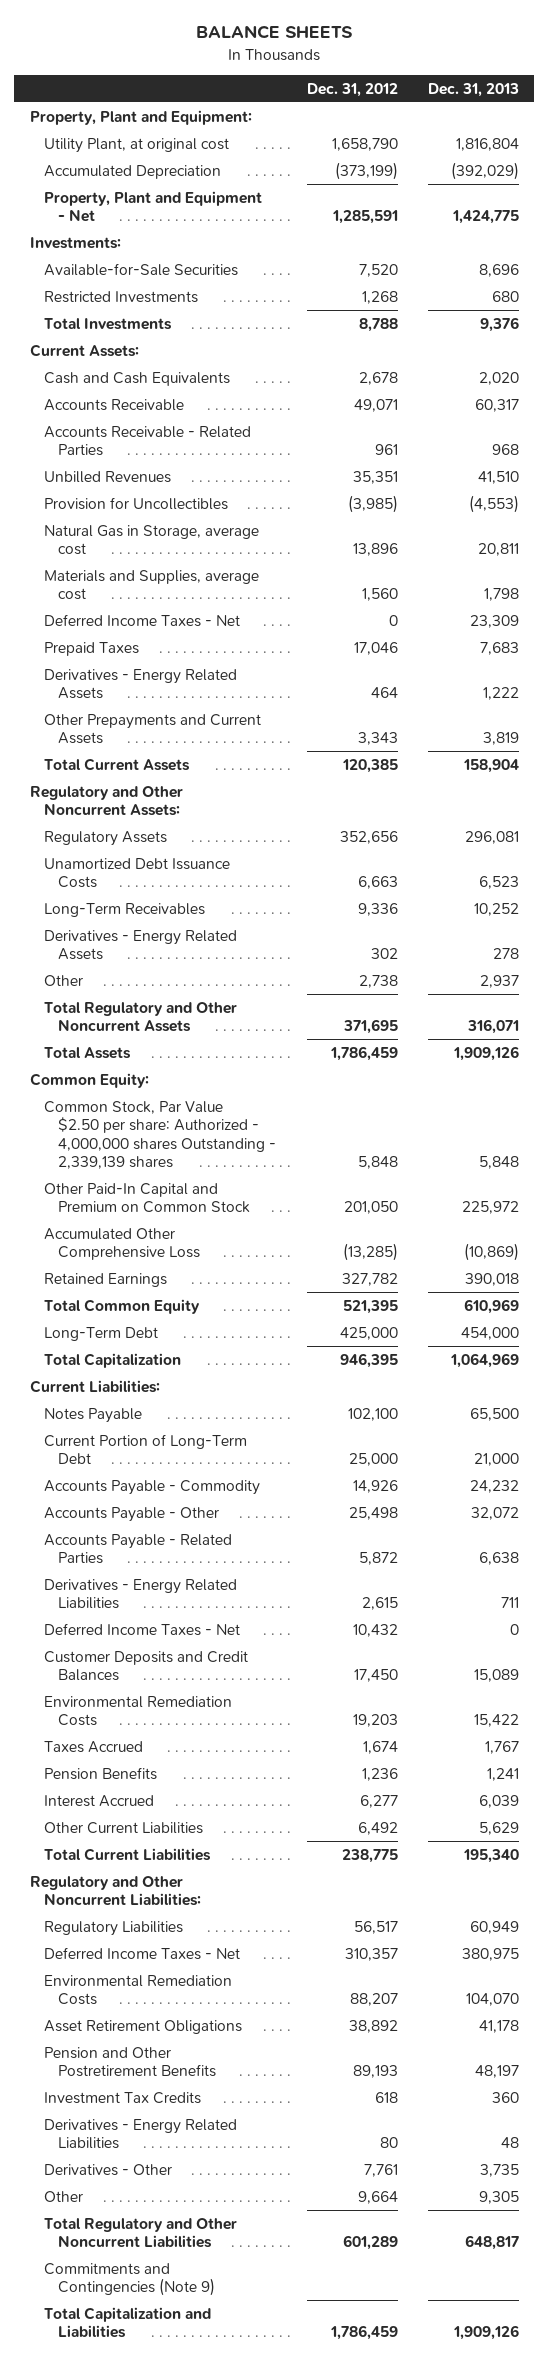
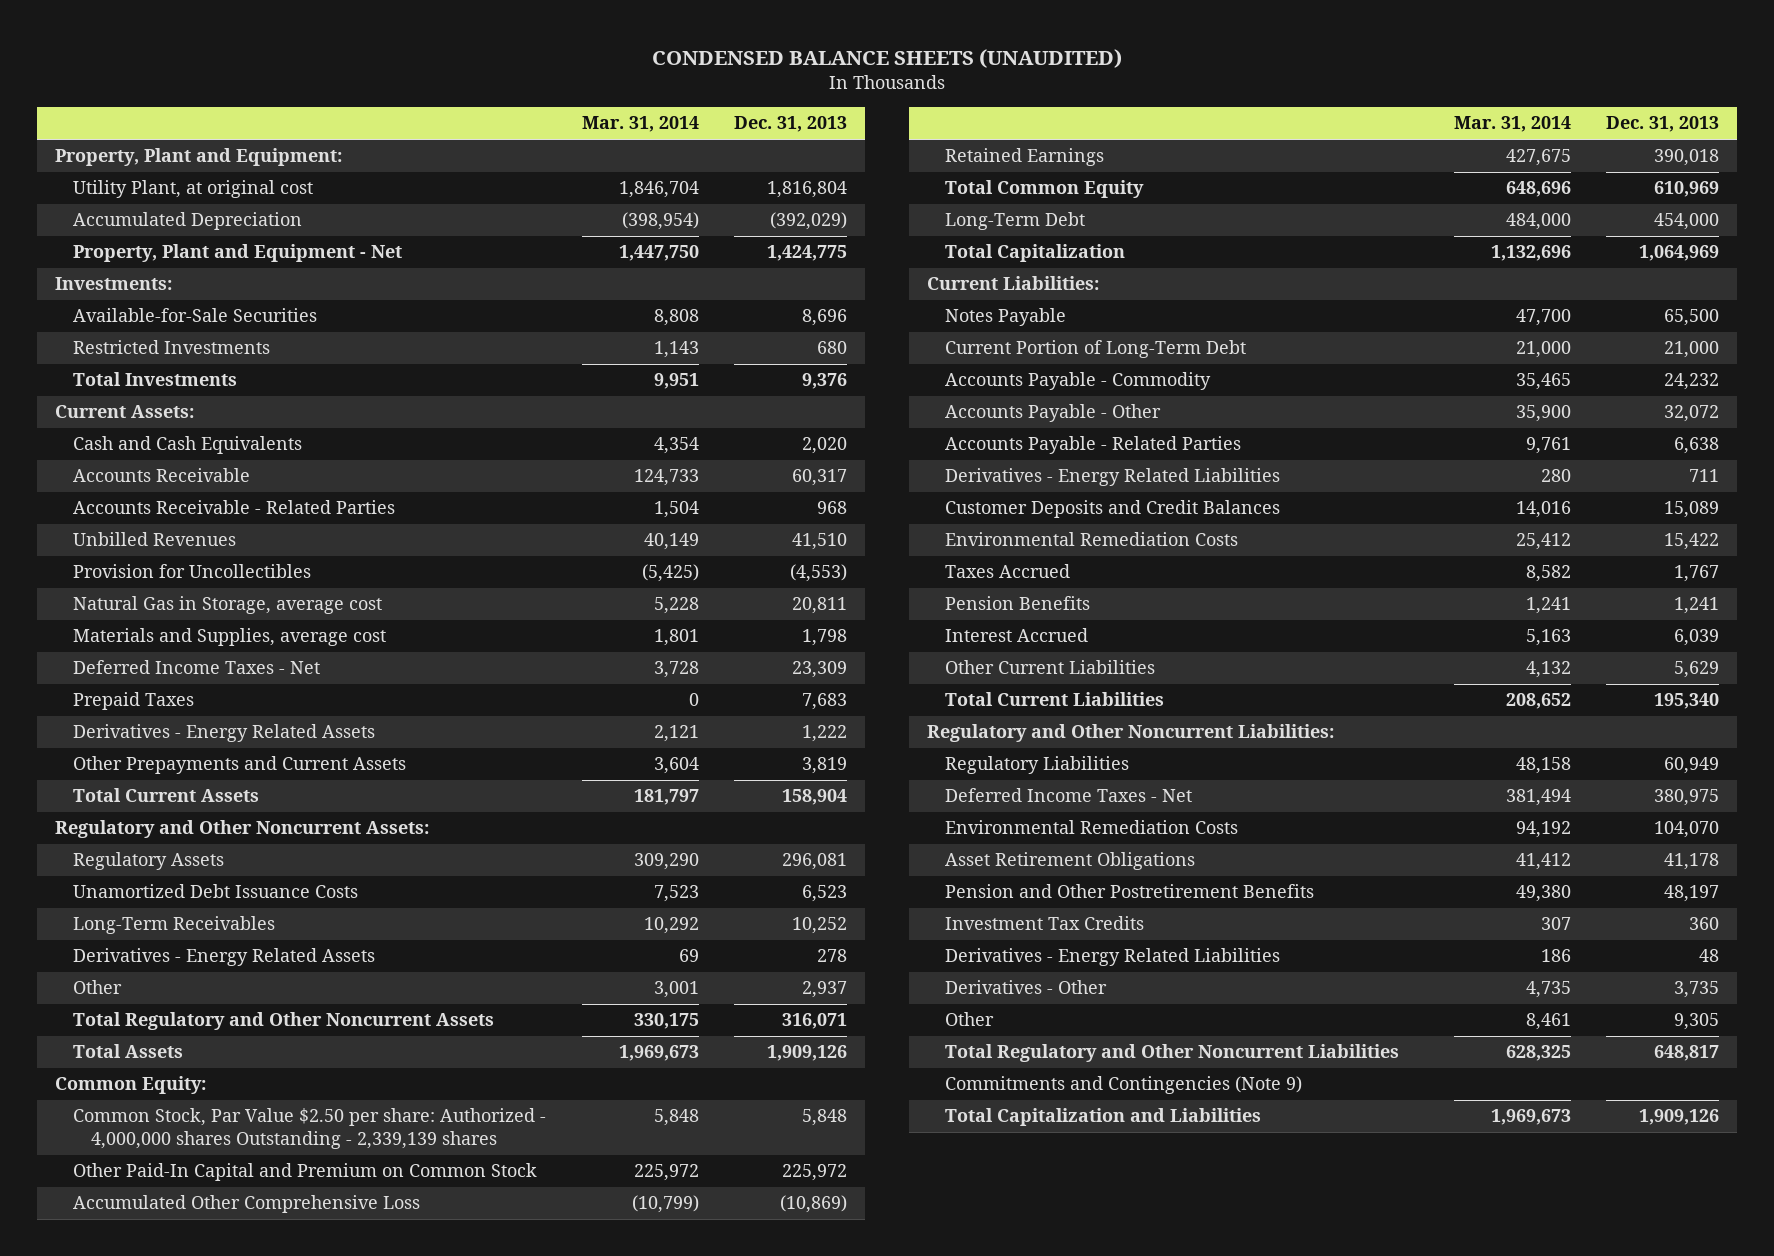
[196,25,354,40] BALANCE SHEETS -> [652,49,1123,69] CONDENSED BALANCE SHEETS (UNAUDITED)
[306,82,398,97] Dec. 31, 2012 -> none
none -> [581,116,699,133] Mar. 31, 2014
[43,1622,240,1636] Deferred Income Taxes - Net -> none

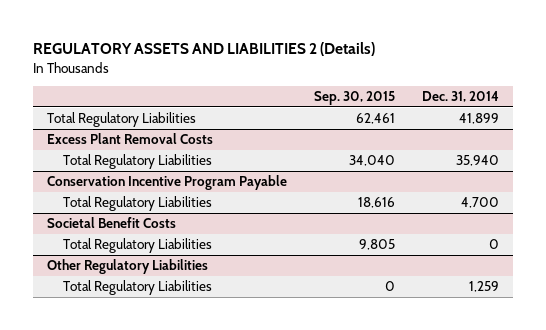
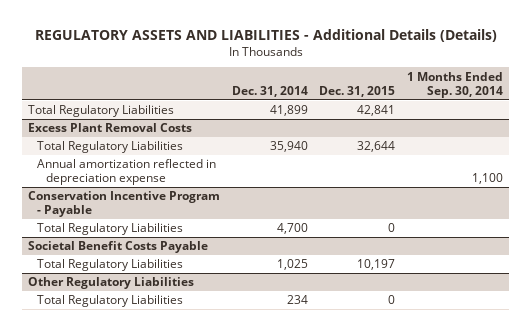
[33,42,376,57] REGULATORY ASSETS AND LIABILITIES 2 (Details) -> [34,29,497,43] REGULATORY ASSETS AND LIABILITIES - Additional Details (Details)
[313,91,395,106] Sep. 30, 2015 -> none
none -> [319,85,396,97] Dec. 31, 2015
none -> [407,71,504,98] 1 Months Ended Sep. 30, 2014
none -> [36,159,216,186] Annual amortization reflected in depreciation expense
[46,175,287,191] Conservation Incentive Program Payable -> [27,191,220,218] Conservation Incentive Program - Payable
[46,217,176,229] Societal Benefit Costs -> [27,241,208,254] Societal Benefit Costs Payable
[488,239,499,250] 0 -> [276,259,308,271] 1,025
[468,281,499,293] 1,259 -> [286,295,308,305] 234

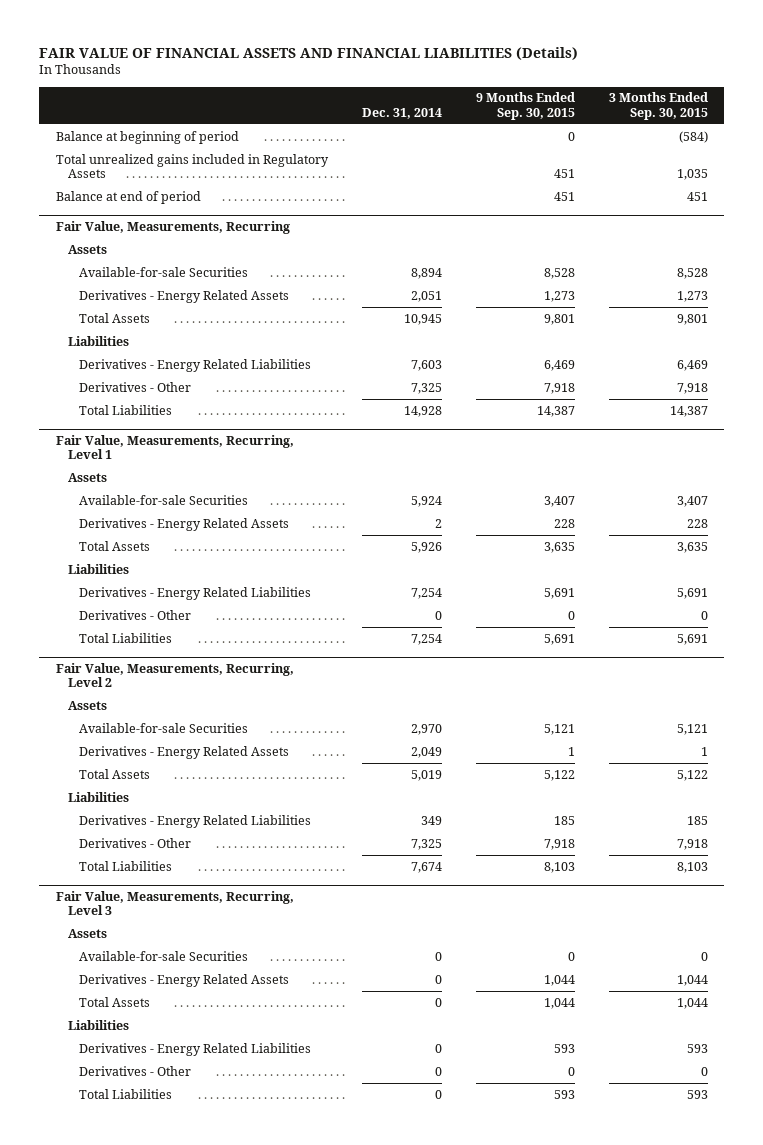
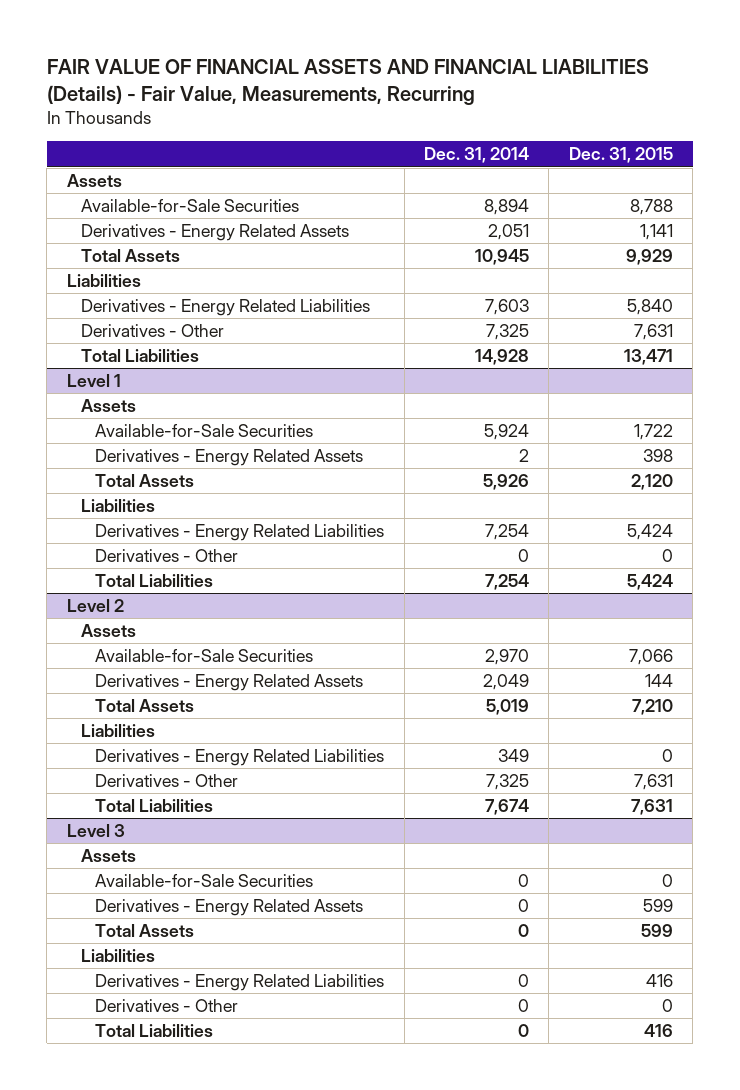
[38,46,578,60] FAIR VALUE OF FINANCIAL ASSETS AND FINANCIAL LIABILITIES (Details) -> [46,58,649,105] FAIR VALUE OF FINANCIAL ASSETS AND FINANCIAL LIABILITIES (Details) - Fair Value, Measurements, Recurring
[475,92,575,120] 9 Months Ended Sep. 30, 2015 -> none
[608,92,708,120] 3 Months Ended Sep. 30, 2015 -> none
none -> [568,147,673,164] Dec. 31, 2015
[55,130,239,144] Balance at beginning of period -> none
[55,153,329,179] Total unrealized gains included in Regulatory Assets -> none
[55,190,201,204] Balance at end of period -> none
[55,220,290,234] Fair Value, Measurements, Recurring -> none
[79,266,249,277] Available-for-sale Securities -> [80,198,299,212] Available-for-Sale Securities
[55,434,294,460] Fair Value, Measurements, Recurring, Level 1 -> none
none -> [66,373,121,387] Level 1
[79,494,249,505] Available-for-sale Securities -> [95,423,314,437] Available-for-Sale Securities
[55,662,294,688] Fair Value, Measurements, Recurring, Level 2 -> none
none -> [66,598,124,612] Level 2
[79,722,249,733] Available-for-sale Securities -> [95,648,314,662] Available-for-Sale Securities
[55,890,294,916] Fair Value, Measurements, Recurring, Level 3 -> none
none -> [66,823,125,837] Level 3
[79,950,249,961] Available-for-sale Securities -> [95,873,314,887] Available-for-Sale Securities

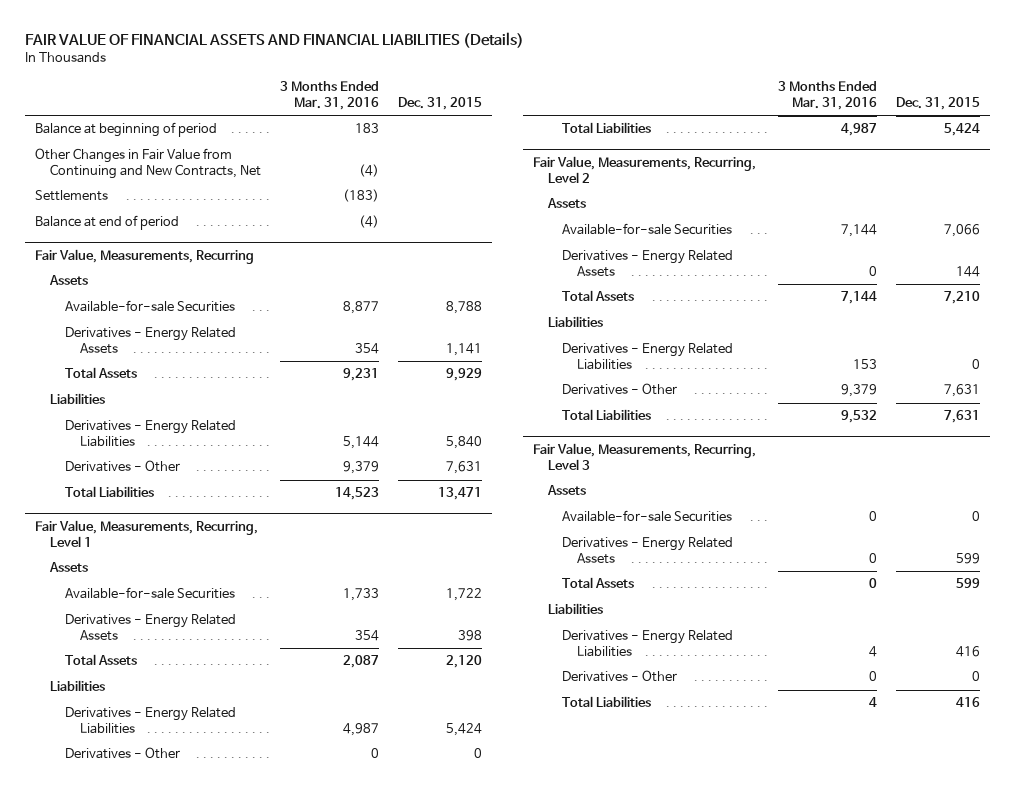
[46,58,649,105] FAIR VALUE OF FINANCIAL ASSETS AND FINANCIAL LIABILITIES (Details) - Fair Value, Measurements, Recurring -> [25,31,525,48] FAIR VALUE OF FINANCIAL ASSETS AND FINANCIAL LIABILITIES (Details)
[423,147,529,164] Dec. 31, 2014 -> none
none -> [279,81,379,111] 3 Months Ended Mar. 31, 2016
none -> [34,122,217,138] Balance at beginning of period
none -> [34,148,261,179] Other Changes in Fair Value from Continuing and New Contracts, Net
none -> [34,190,108,202] Settlements
none -> [34,215,179,231] Balance at end of period
none -> [34,249,254,265] Fair Value, Measurements, Recurring
[80,198,299,212] Available-for-Sale Securities -> [64,300,235,313] Available-for-sale Securities
[66,373,121,387] Level 1 -> none
none -> [34,520,258,547] Fair Value, Measurements, Recurring, Level 1
[95,423,314,437] Available-for-Sale Securities -> [64,587,235,600] Available-for-sale Securities
[66,598,124,612] Level 2 -> none
none -> [532,156,756,183] Fair Value, Measurements, Recurring, Level 2
[95,648,314,662] Available-for-Sale Securities -> [562,223,733,236] Available-for-sale Securities
[66,823,125,837] Level 3 -> none
none -> [532,443,756,470] Fair Value, Measurements, Recurring, Level 3
[95,873,314,887] Available-for-Sale Securities -> [562,510,733,523] Available-for-sale Securities

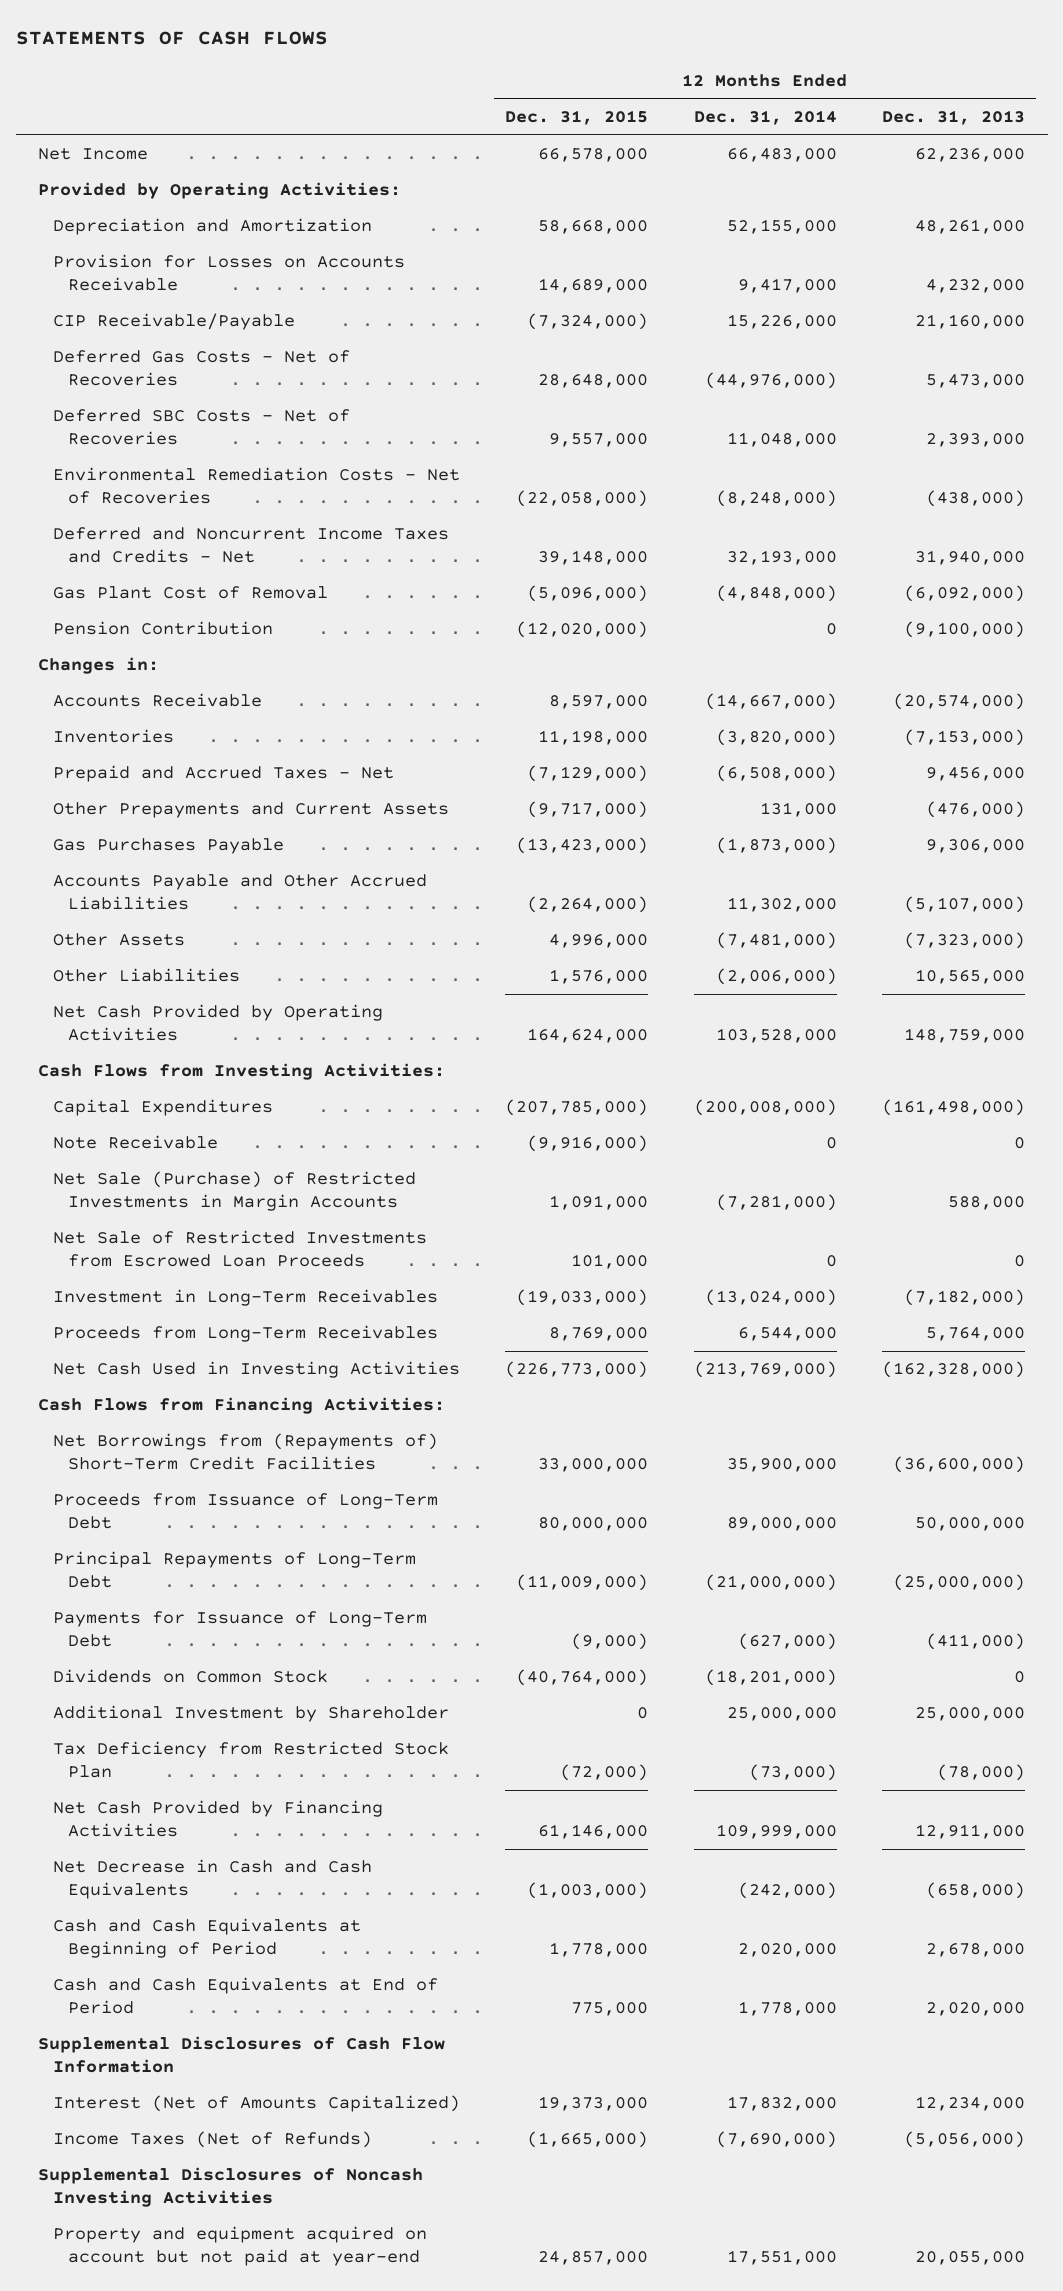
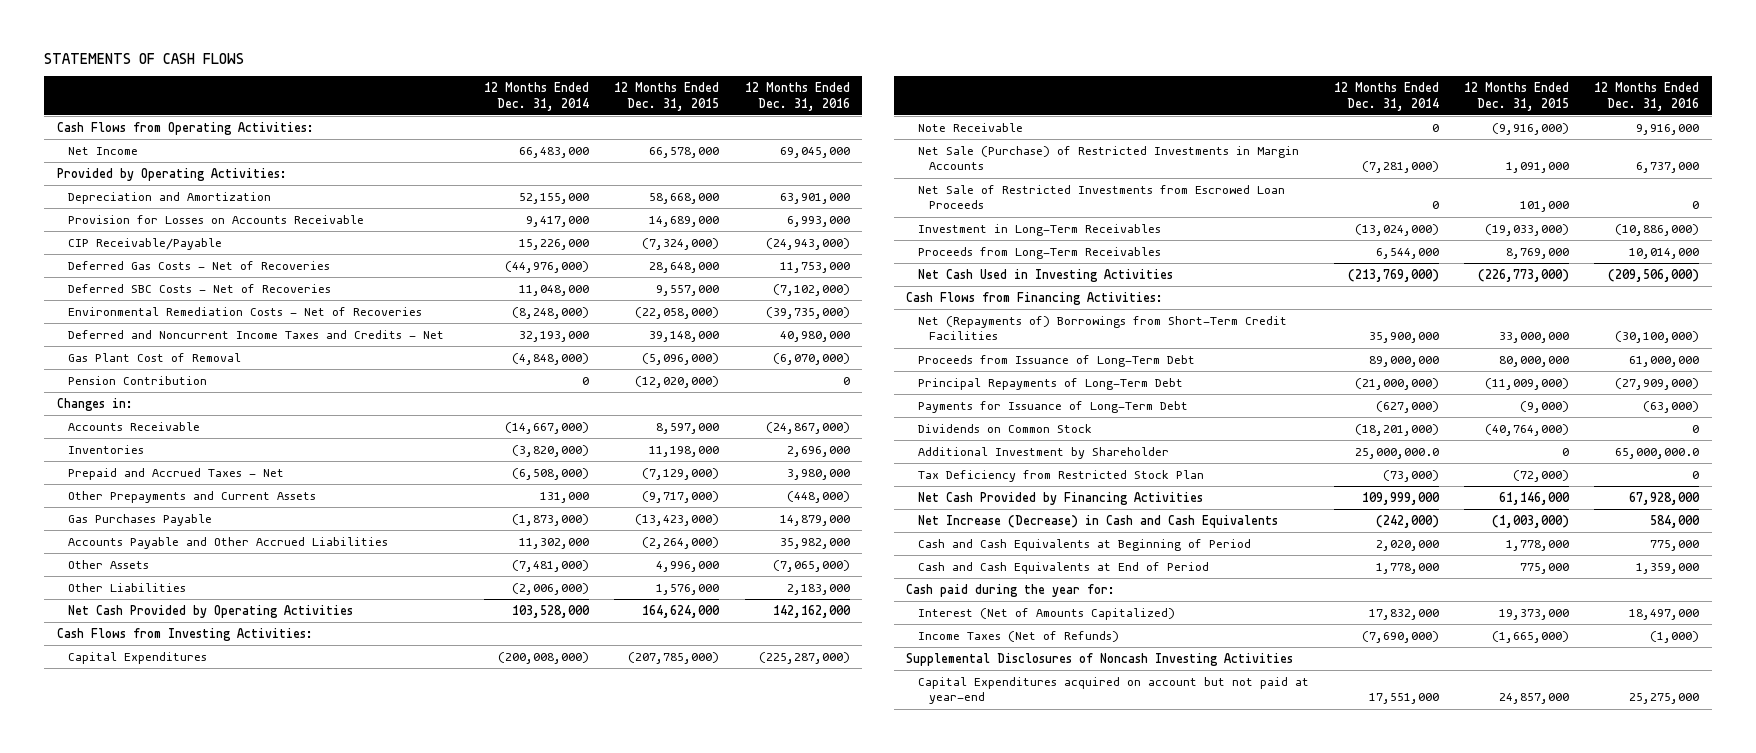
[881,110,1025,126] Dec. 31, 2013 -> none
none -> [744,82,850,111] 12 Months Ended Dec. 31, 2016
none -> [56,121,314,135] Cash Flows from Operating Activities:
[53,1433,439,1470] Net Borrowings from (Repayments of) Short-Term Credit Facilities -> [917,315,1287,341] Net (Repayments of) Borrowings from Short-Term Credit Facilities
[726,1707,837,1722] 25,000,000 -> [1355,447,1440,459] 25,000,000.0
[53,1859,373,1899] Net Decrease in Cash and Cash Equivalents -> [917,514,1278,528] Net Increase (Decrease) in Cash and Cash Equivalents
[38,2036,446,2073] Supplemental Disclosures of Cash Flow Information -> none
none -> [906,583,1116,597] Cash paid during the year for:
[53,2226,428,2266] Property and equipment acquired on account but not paid at year-end -> [917,676,1309,705] Capital Expenditures acquired on account but not paid at year-end

